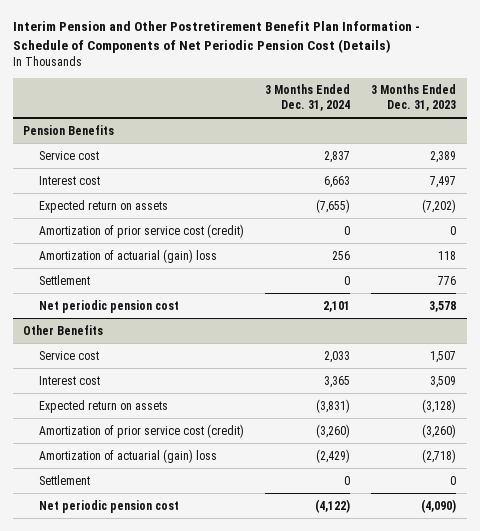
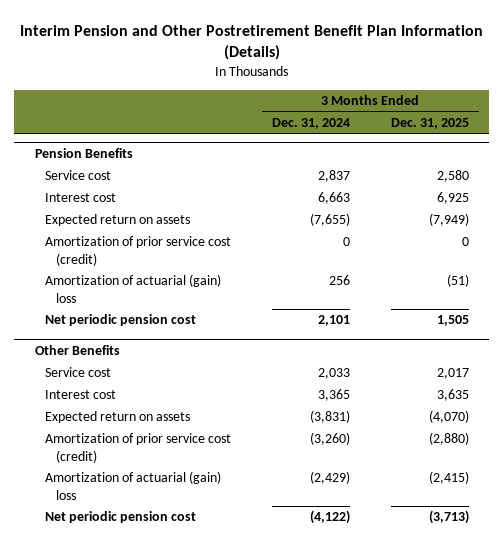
[12,21,420,53] Interim Pension and Other Postretirement Benefit Plan Information - Schedule of Components of Net Periodic Pension Cost (Details) -> [19,24,483,61] Interim Pension and Other Postretirement Benefit Plan Information (Details)
[371,84,457,112] 3 Months Ended Dec. 31, 2023 -> none
none -> [390,117,469,129] Dec. 31, 2025
[38,274,90,285] Settlement -> none
[38,474,90,485] Settlement -> none

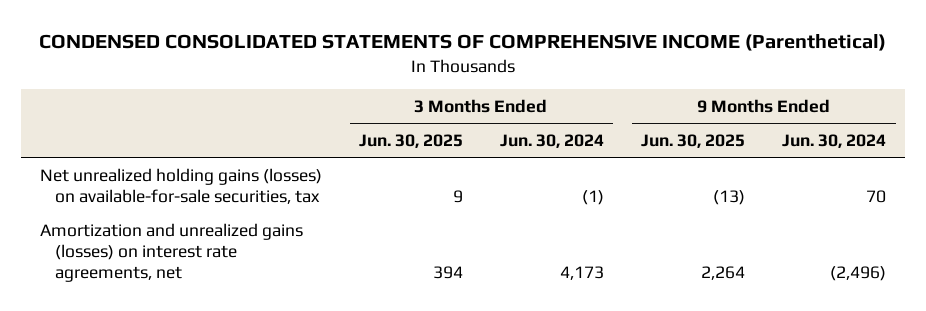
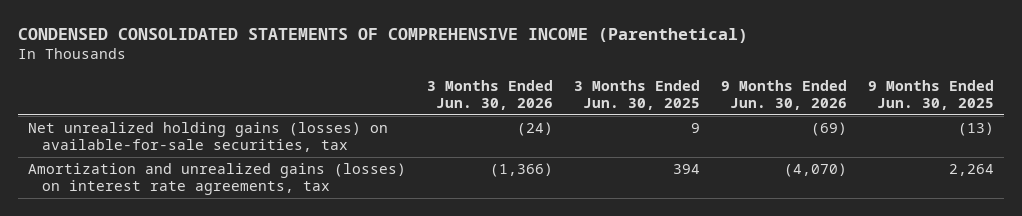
[500,133,605,148] Jun. 30, 2024 -> none
[782,133,887,148] Jun. 30, 2024 -> none
none -> [427,79,554,111] 3 Months Ended Jun. 30, 2026
none -> [720,79,847,111] 9 Months Ended Jun. 30, 2026
[39,222,303,283] Amortization and unrealized gains (losses) on interest rate agreements, net -> [28,162,407,196] Amortization and unrealized gains (losses) on interest rate agreements, tax

